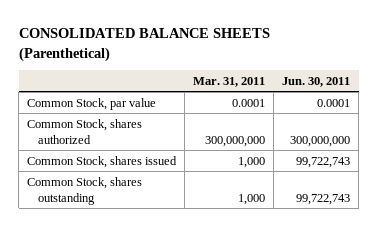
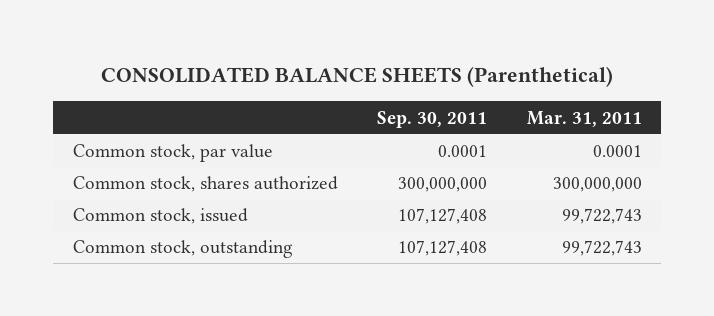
[282,76,351,87] Jun. 30, 2011 -> none
none -> [377,110,488,128] Sep. 30, 2011
[27,97,157,110] Common Stock, par value -> [72,144,273,163] Common stock, par value
[27,118,143,144] Common Stock, shares authorized -> [72,176,338,193] Common stock, shares authorized
[27,155,178,168] Common Stock, shares issued -> [72,208,248,225] Common stock, issued
[238,156,266,168] 1,000 -> [561,208,642,225] 99,722,743
[27,176,143,205] Common Stock, shares outstanding -> [72,240,293,259] Common stock, outstanding
[238,193,266,205] 1,000 -> [561,240,642,257] 99,722,743

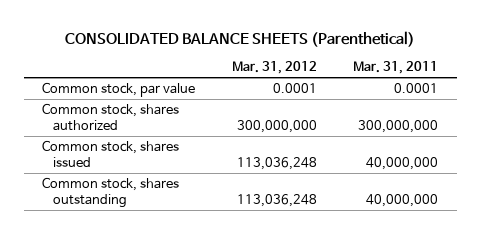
[377,110,488,128] Sep. 30, 2011 -> none
none -> [231,61,317,75] Mar. 31, 2012
[72,208,248,225] Common stock, issued -> [42,140,180,167] Common stock, shares issued
[561,208,642,225] 99,722,743 -> [366,156,439,170] 40,000,000
[72,240,293,259] Common stock, outstanding -> [42,177,180,208] Common stock, shares outstanding
[561,240,642,257] 99,722,743 -> [366,193,439,207] 40,000,000

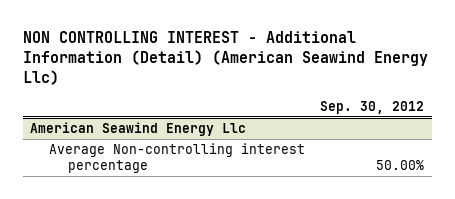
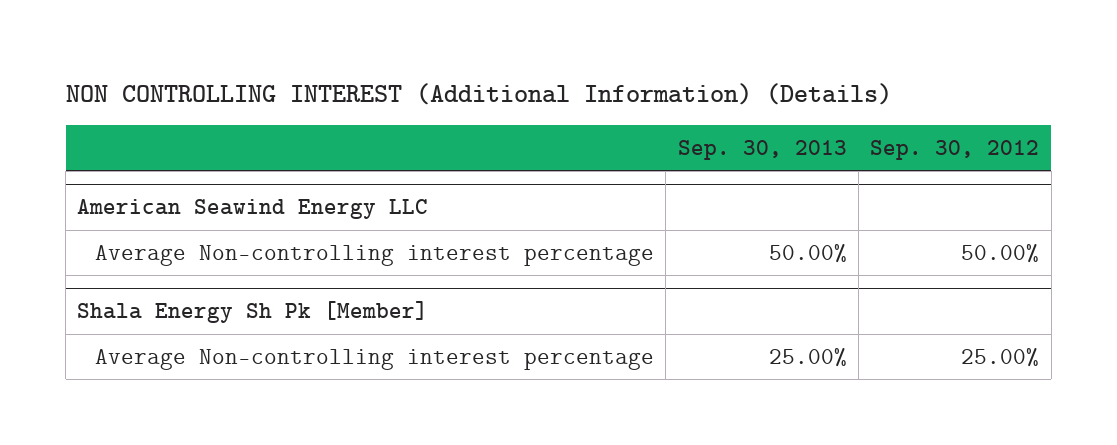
[22,30,428,85] NON CONTROLLING INTEREST - Additional Information (Detail) (American Seawind Energy Llc) -> [65,82,892,105] NON CONTROLLING INTEREST (Additional Information) (Details)
none -> [677,140,847,161] Sep. 30, 2013
[30,122,247,137] American Seawind Energy Llc -> [77,199,429,220] American Seawind Energy LLC
none -> [77,301,429,324] Shala Energy Sh Pk [Member]
none -> [95,348,655,370] Average Non-controlling interest percentage

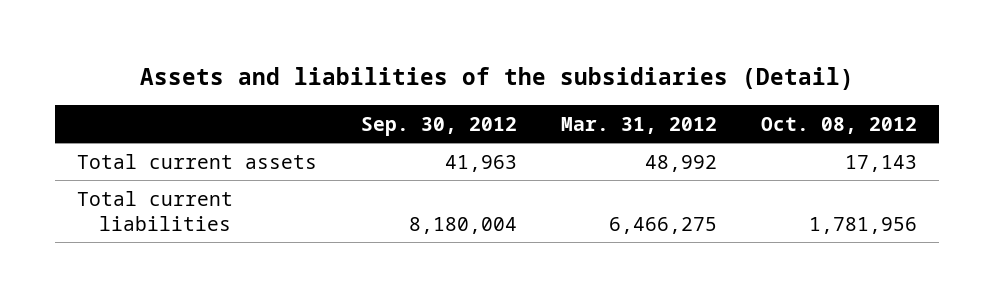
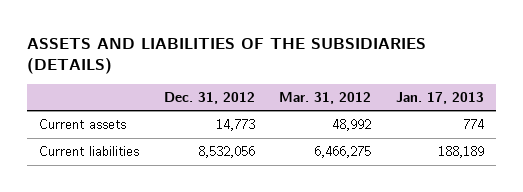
[140,67,855,91] Assets and liabilities of the subsidiaries (Detail) -> [27,37,427,75] ASSETS AND LIABILITIES OF THE SUBSIDIARIES (DETAILS)
[361,116,518,136] Sep. 30, 2012 -> none
[761,116,918,134] Oct. 08, 2012 -> none
none -> [163,91,255,104] Dec. 31, 2012
none -> [396,91,485,104] Jan. 17, 2013
[76,153,317,169] Total current assets -> [39,119,127,130] Current assets
[76,190,233,231] Total current liabilities -> [39,146,140,157] Current liabilities

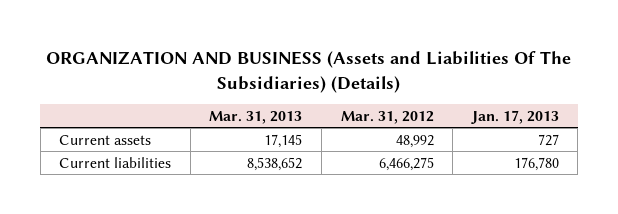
[27,37,427,75] ASSETS AND LIABILITIES OF THE SUBSIDIARIES (DETAILS) -> [46,51,572,93] ORGANIZATION AND BUSINESS (Assets and Liabilities Of The Subsidiaries) (Details)
[163,91,255,104] Dec. 31, 2012 -> none
none -> [209,110,303,124] Mar. 31, 2013
[463,119,485,130] 774 -> [537,133,559,146] 727
[438,146,485,159] 188,189 -> [513,156,559,171] 176,780

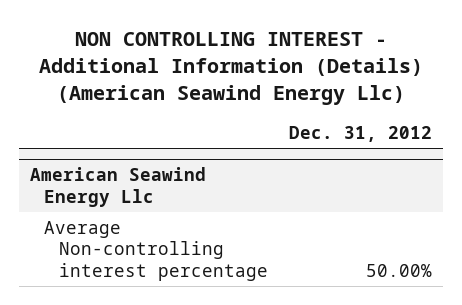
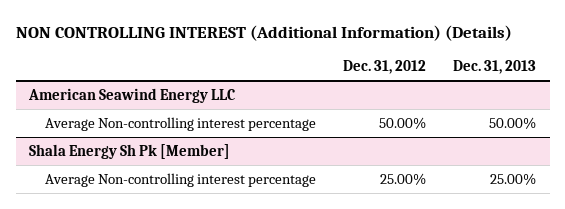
[39,31,424,105] NON CONTROLLING INTEREST - Additional Information (Details) (American Seawind Energy Llc) -> [15,24,512,41] NON CONTROLLING INTEREST (Additional Information) (Details)
none -> [453,60,537,75] Dec. 31, 2013
[29,167,206,207] American Seawind Energy Llc -> [28,87,236,103] American Seawind Energy LLC
none -> [29,143,231,159] Shala Energy Sh Pk [Member]
none -> [44,172,316,187] Average Non-controlling interest percentage

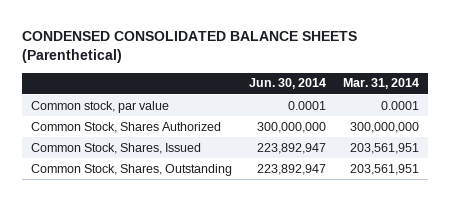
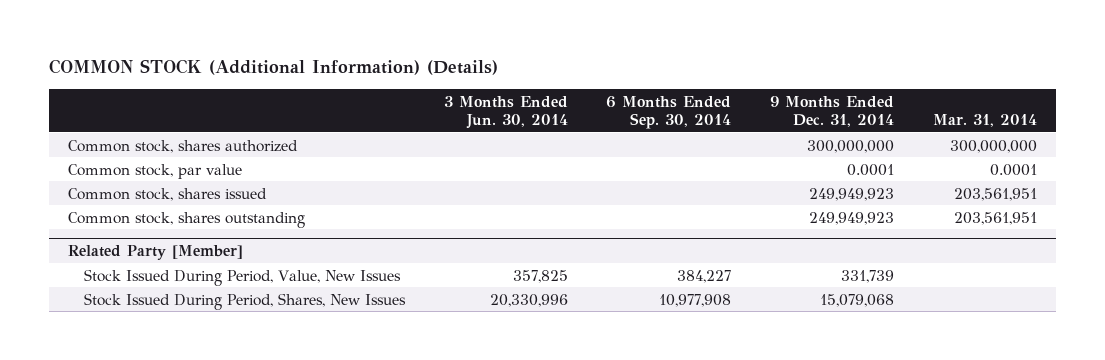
[22,31,358,64] CONDENSED CONSOLIDATED BALANCE SHEETS (Parenthetical) -> [49,59,499,76] COMMON STOCK (Additional Information) (Details)
[248,78,326,90] Jun. 30, 2014 -> none
none -> [443,95,568,129] 3 Months Ended Jun. 30, 2014
none -> [606,95,732,129] 6 Months Ended Sep. 30, 2014
none -> [770,95,895,127] 9 Months Ended Dec. 31, 2014
none -> [68,139,299,153] Common stock, shares authorized
[30,121,221,133] Common Stock, Shares Authorized -> none
[30,142,201,154] Common Stock, Shares, Issued -> [68,187,268,201] Common stock, shares issued
[30,163,232,176] Common Stock, Shares, Outstanding -> [68,211,306,228] Common stock, shares outstanding
none -> [68,244,244,260] Related Party [Member]
none -> [83,268,401,286] Stock Issued During Period, Value, New Issues
none -> [83,292,406,310] Stock Issued During Period, Shares, New Issues

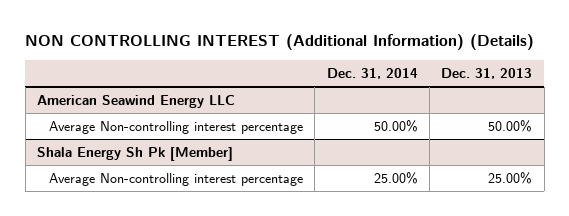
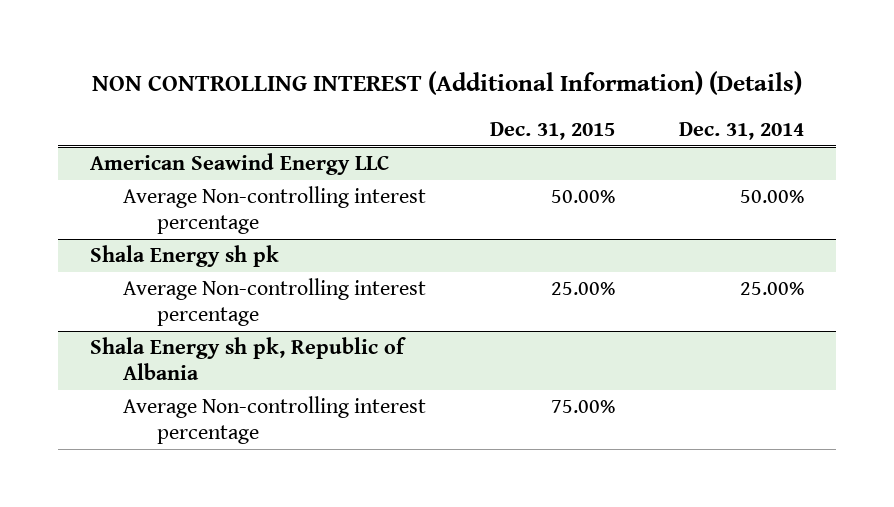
[441,67,533,79] Dec. 31, 2013 -> none
none -> [490,122,616,141] Dec. 31, 2015
[37,146,234,161] Shala Energy Sh Pk [Member] -> [89,245,279,268] Shala Energy sh pk
none -> [89,337,406,381] Shala Energy sh pk, Republic of Albania
none -> [123,396,427,445] Average Non-controlling interest percentage

